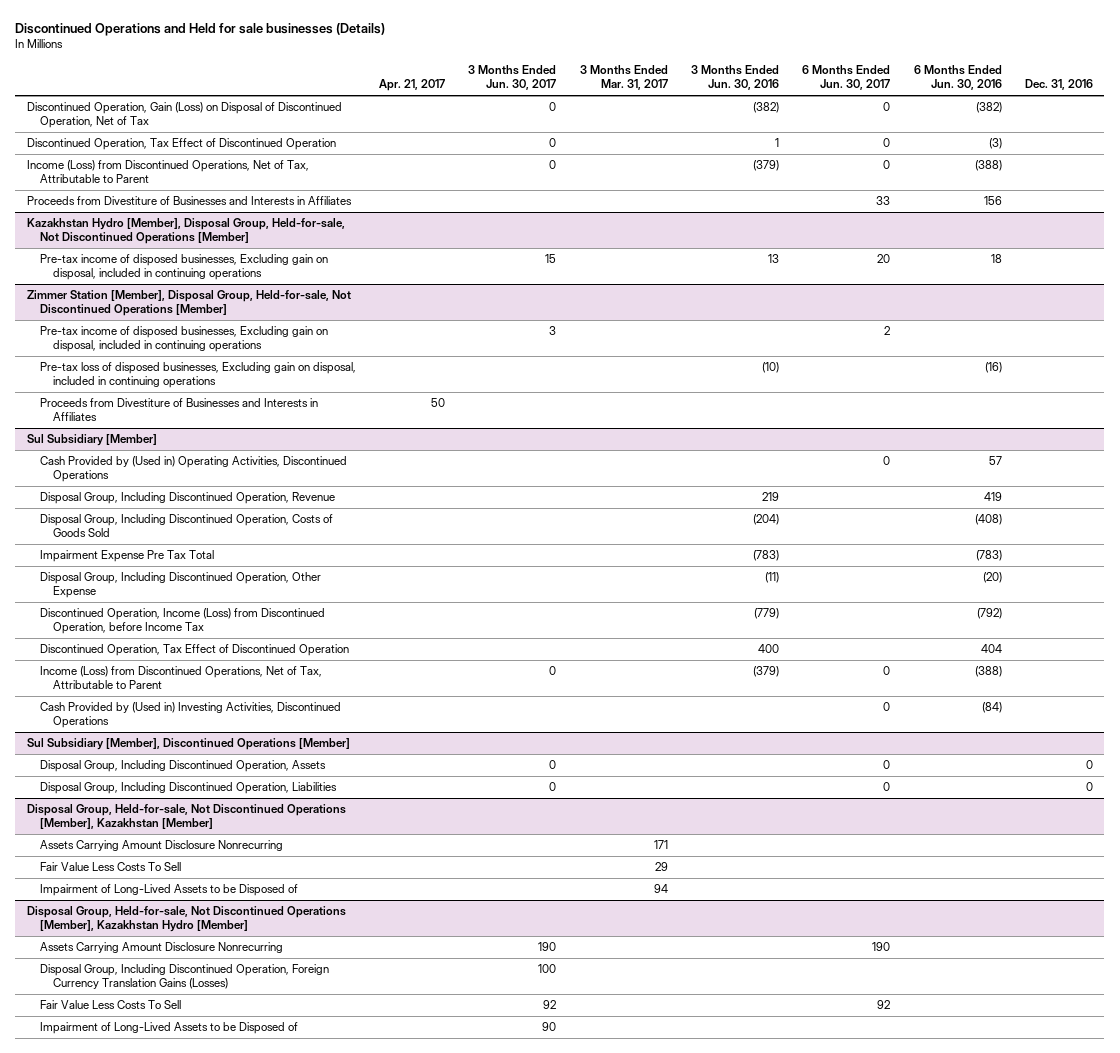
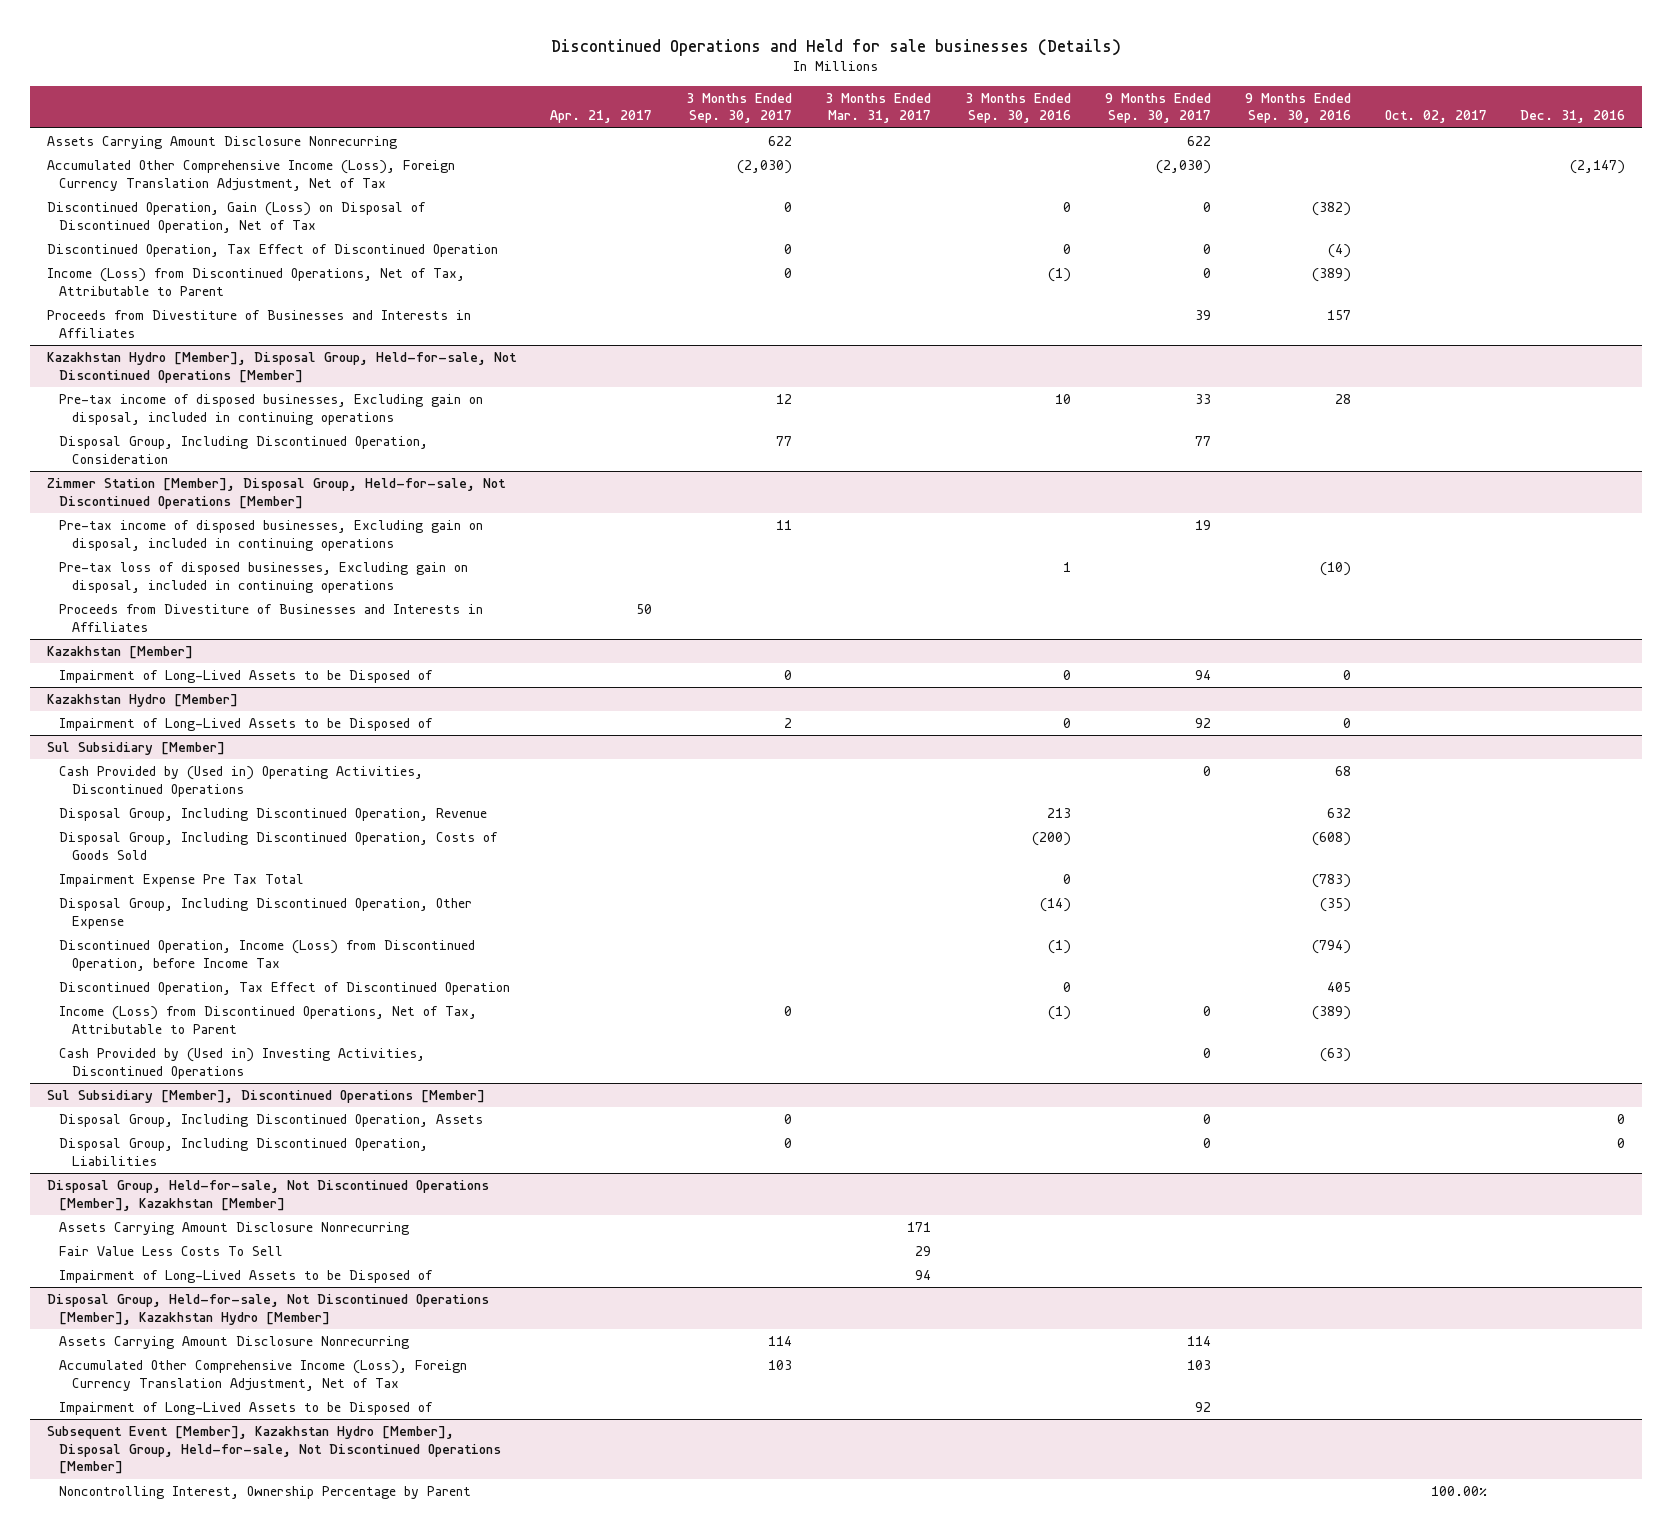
[468,65,557,91] 3 Months Ended Jun. 30, 2017 -> none
[691,65,780,91] 3 Months Ended Jun. 30, 2016 -> none
[802,65,891,91] 6 Months Ended Jun. 30, 2017 -> none
[913,65,1002,91] 6 Months Ended Jun. 30, 2016 -> none
none -> [685,92,792,124] 3 Months Ended Sep. 30, 2017
none -> [965,92,1072,124] 3 Months Ended Sep. 30, 2016
none -> [1104,92,1211,124] 9 Months Ended Sep. 30, 2017
none -> [1244,92,1351,124] 9 Months Ended Sep. 30, 2016
none -> [1384,110,1487,124] Oct. 02, 2017
none -> [47,135,398,149] Assets Carrying Amount Disclosure Nonrecurring
none -> [47,159,456,191] Accumulated Other Comprehensive Income (Loss), Foreign Currency Translation Adjustment, Net of Tax
none -> [59,435,429,464] Disposal Group, Including Discontinued Operation, Consideration
none -> [47,645,194,659] Kazakhstan [Member]
none -> [59,669,434,683] Impairment of Long-Lived Assets to be Disposed of
none -> [47,693,239,707] Kazakhstan Hydro [Member]
none -> [59,717,434,731] Impairment of Long-Lived Assets to be Disposed of
[39,963,329,990] Disposal Group, Including Discontinued Operation, Foreign Currency Translation Gains (Losses) -> none
[39,999,181,1009] Fair Value Less Costs To Sell -> none
none -> [59,1359,468,1391] Accumulated Other Comprehensive Income (Loss), Foreign Currency Translation Adjustment, Net of Tax
none -> [47,1425,502,1475] Subsequent Event [Member], Kazakhstan Hydro [Member], Disposal Group, Held-for-sale, Not Discontinued Operations [Member]
none -> [59,1485,472,1499] Noncontrolling Interest, Ownership Percentage by Parent

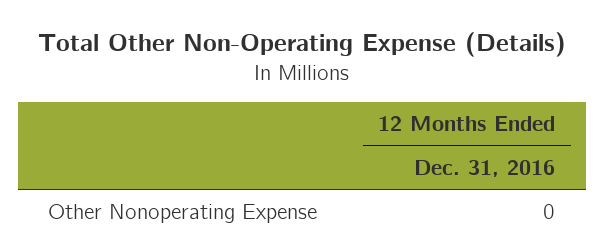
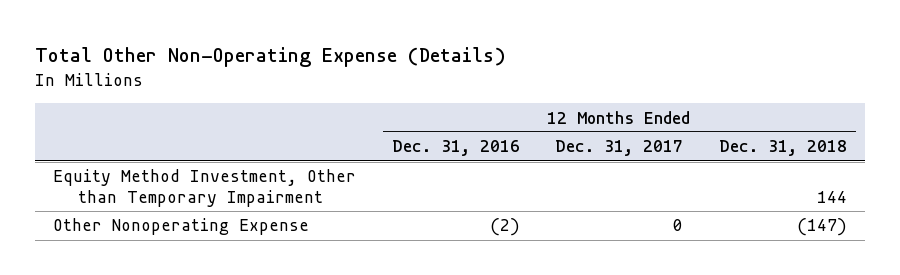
none -> [555,140,684,157] Dec. 31, 2017
none -> [718,140,847,157] Dec. 31, 2018
none -> [53,169,357,207] Equity Method Investment, Other than Temporary Impairment
[543,204,556,220] 0 -> [489,218,520,237] (2)

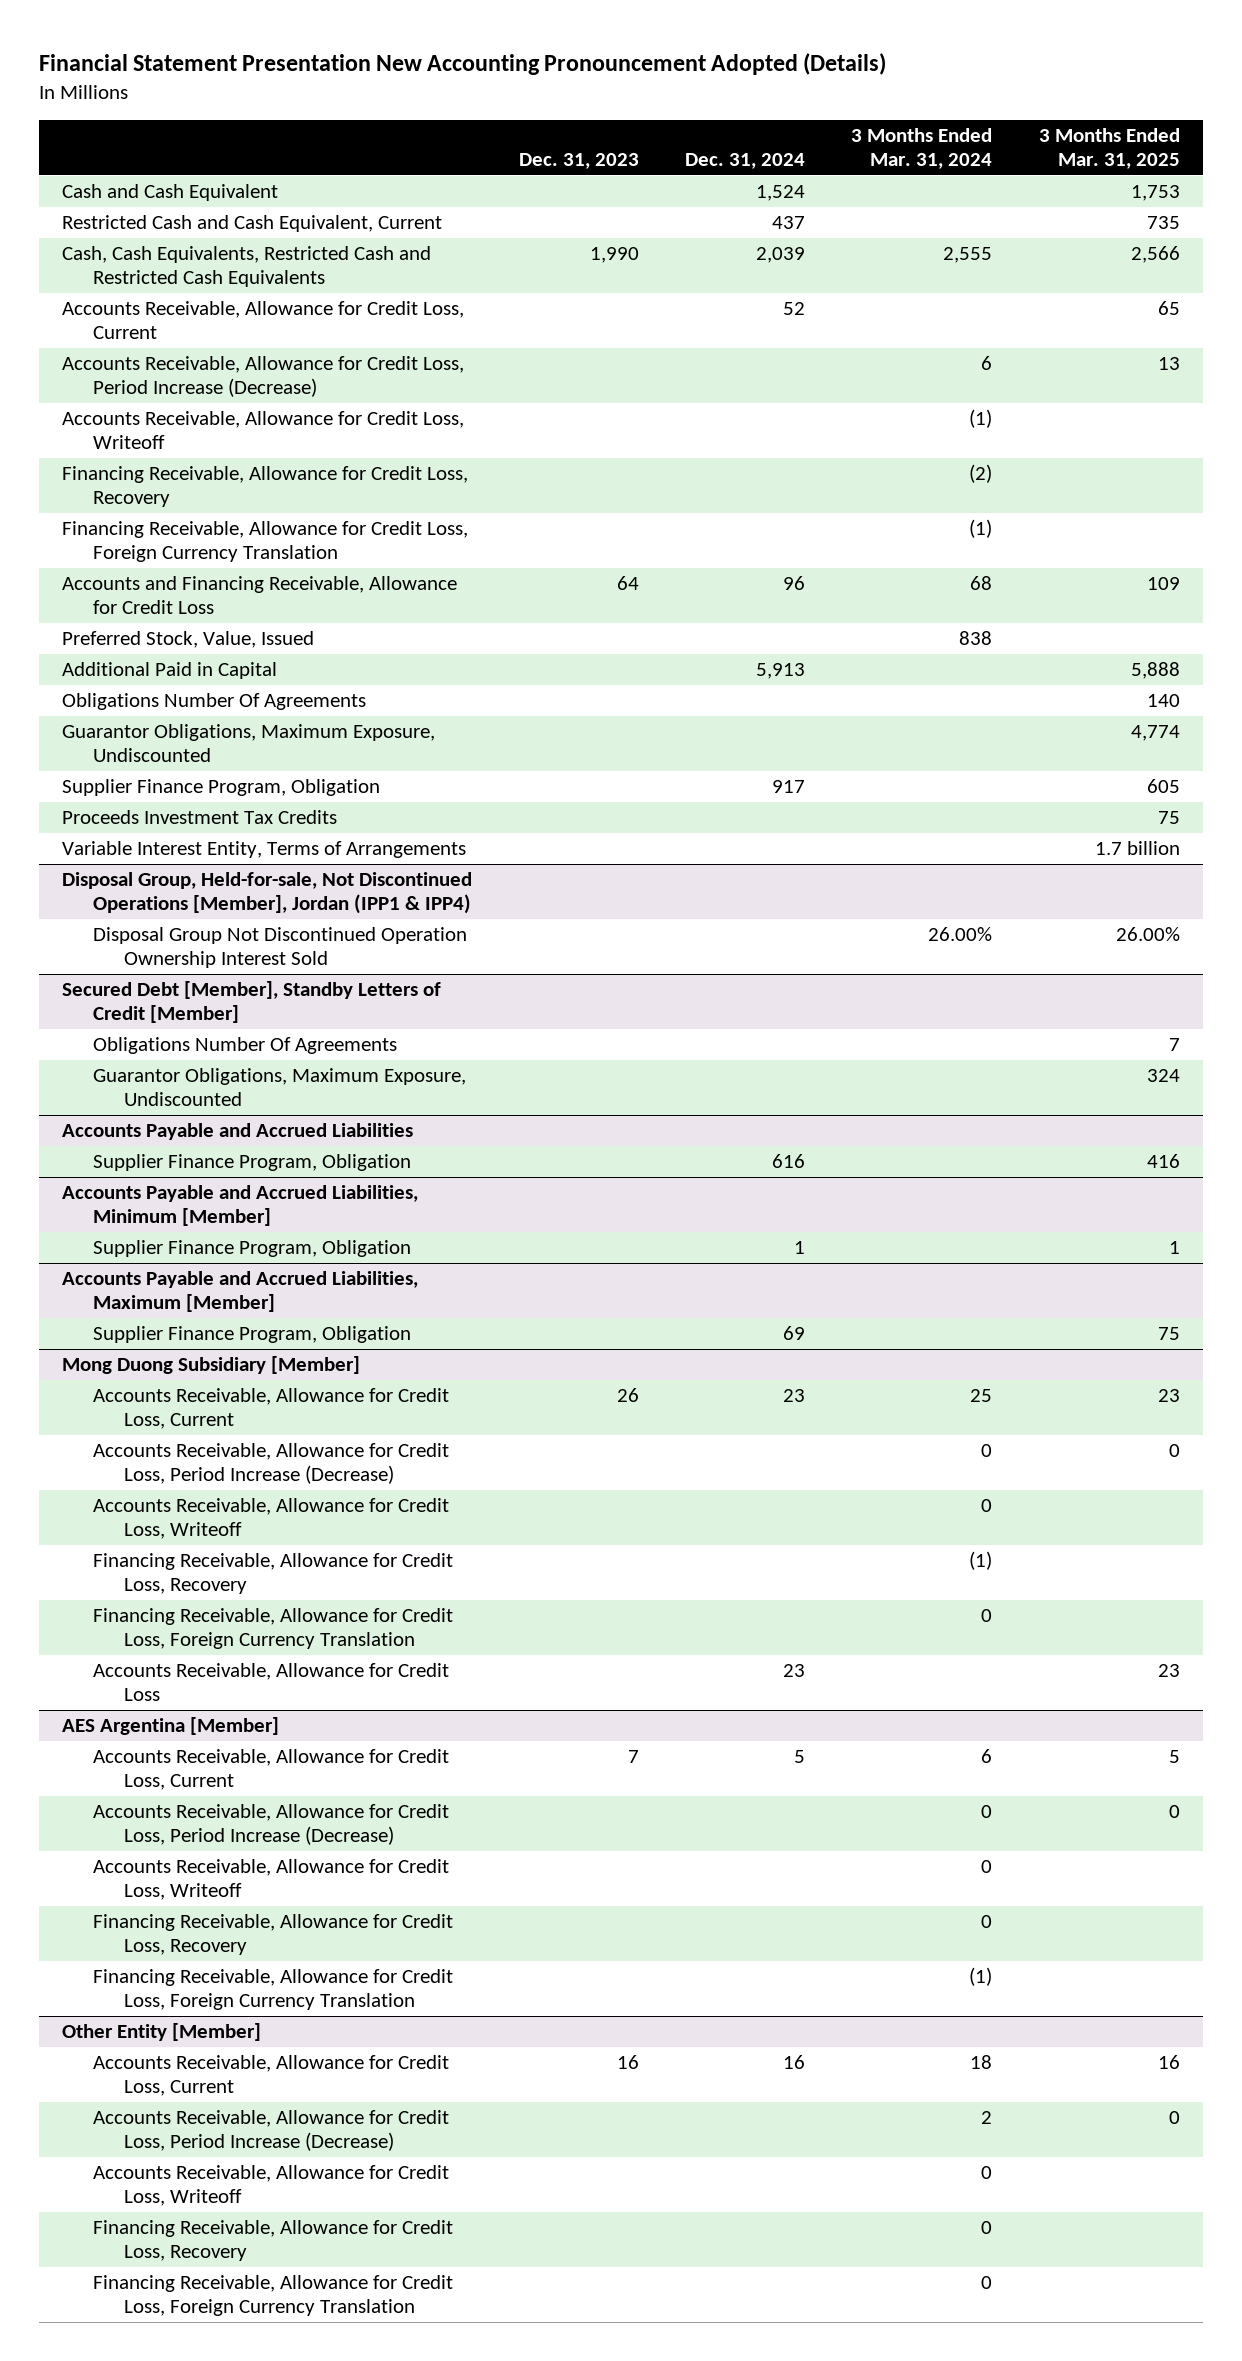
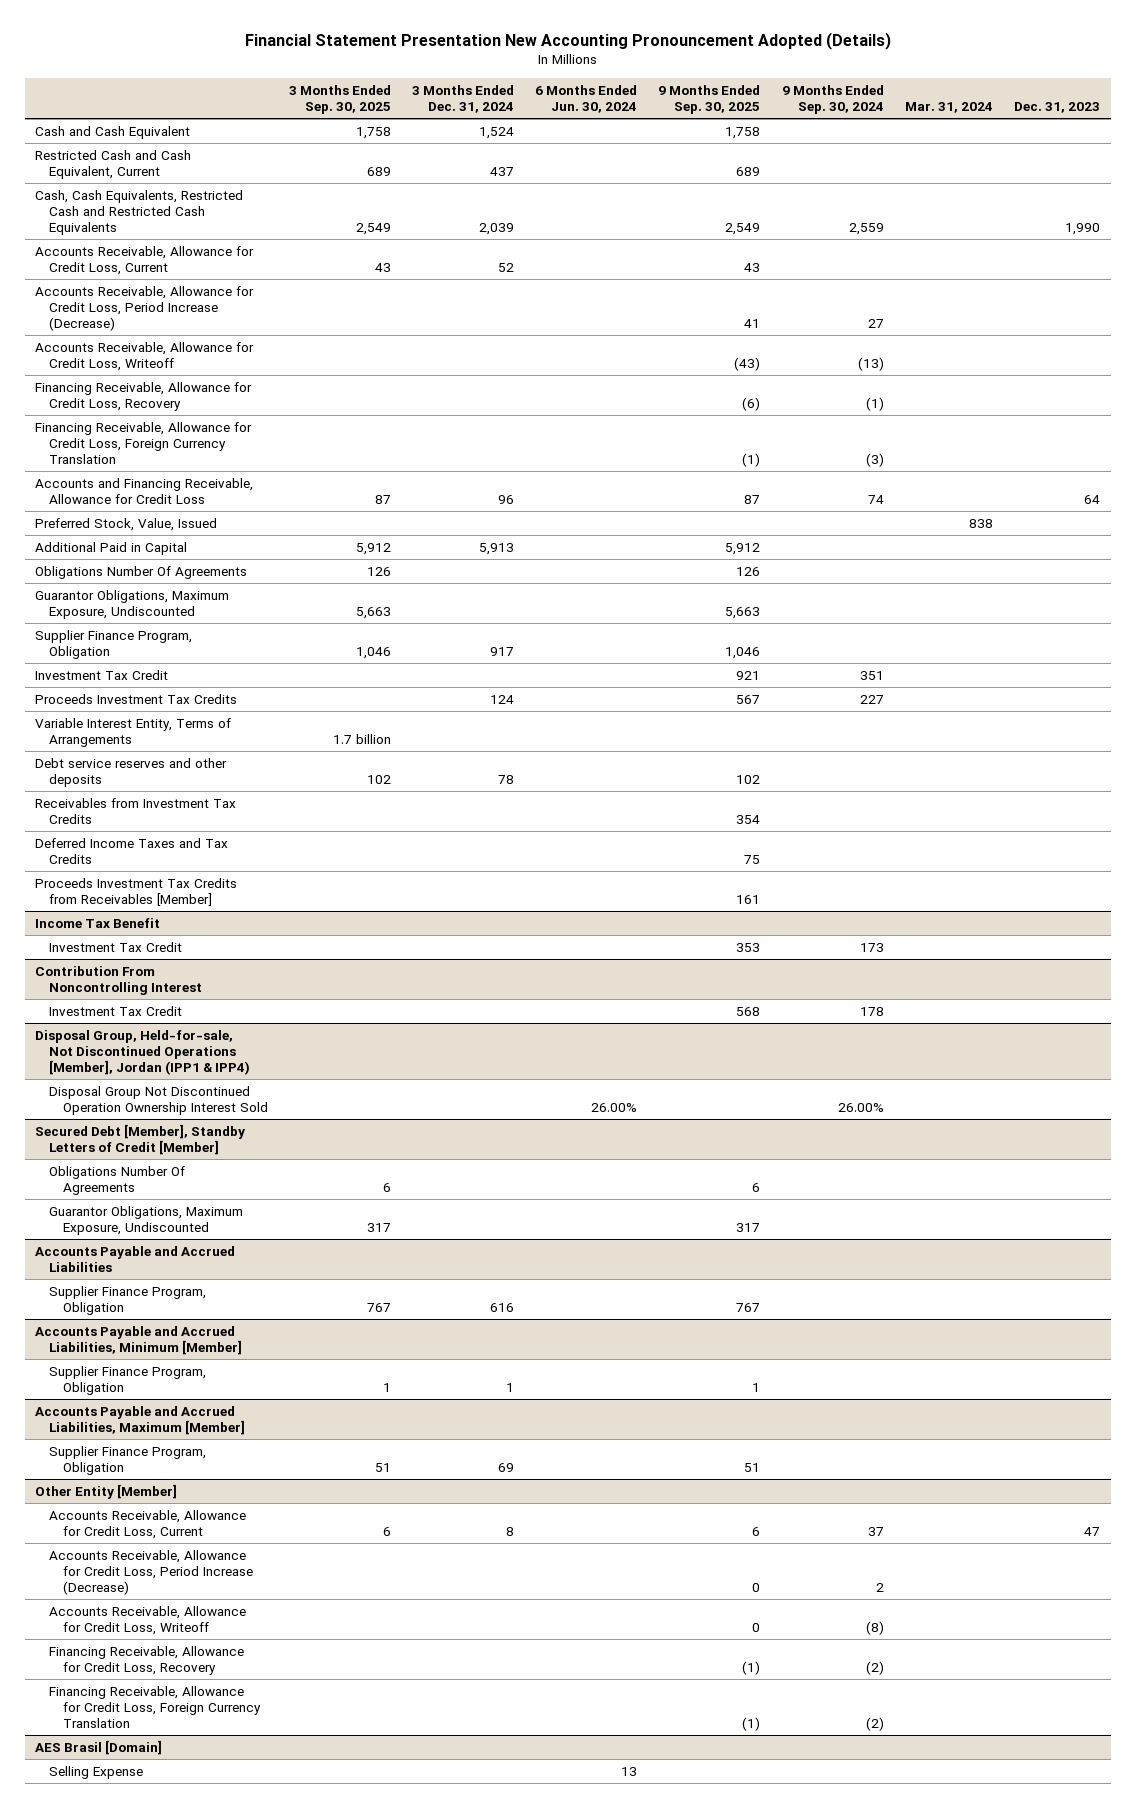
[684,153,805,170] Dec. 31, 2024 -> none
[851,128,993,170] 3 Months Ended Mar. 31, 2024 -> none
[1038,128,1180,170] 3 Months Ended Mar. 31, 2025 -> none
none -> [288,84,391,115] 3 Months Ended Sep. 30, 2025
none -> [412,84,515,114] 3 Months Ended Dec. 31, 2024
none -> [535,84,638,114] 6 Months Ended Jun. 30, 2024
none -> [658,84,761,115] 9 Months Ended Sep. 30, 2025
none -> [781,84,884,115] 9 Months Ended Sep. 30, 2024
none -> [904,102,993,114] Mar. 31, 2024
none -> [35,669,169,680] Investment Tax Credit
none -> [35,757,228,788] Debt service reserves and other deposits
none -> [35,797,237,825] Receivables from Investment Tax Credits
none -> [35,837,229,865] Deferred Income Taxes and Tax Credits
none -> [35,877,238,907] Proceeds Investment Tax Credits from Receivables [Member]
none -> [35,917,161,928] Income Tax Benefit
none -> [48,941,182,952] Investment Tax Credit
none -> [35,965,202,996] Contribution From Noncontrolling Interest
none -> [48,1005,182,1016] Investment Tax Credit
[62,1356,361,1375] Mong Duong Subsidiary [Member] -> none
[92,1388,449,1430] Accounts Receivable, Allowance for Credit Loss, Current -> none
[92,1443,449,1485] Accounts Receivable, Allowance for Credit Loss, Period Increase (Decrease) -> none
[92,1498,449,1540] Accounts Receivable, Allowance for Credit Loss, Writeoff -> none
[92,1553,453,1595] Financing Receivable, Allowance for Credit Loss, Recovery -> none
[92,1608,453,1650] Financing Receivable, Allowance for Credit Loss, Foreign Currency Translation -> none
[92,1663,449,1702] Accounts Receivable, Allowance for Credit Loss -> none
[62,1717,280,1736] AES Argentina [Member] -> none
[92,1749,449,1791] Accounts Receivable, Allowance for Credit Loss, Current -> none
[92,1804,449,1846] Accounts Receivable, Allowance for Credit Loss, Period Increase (Decrease) -> none
[92,1859,449,1901] Accounts Receivable, Allowance for Credit Loss, Writeoff -> none
[92,1914,453,1956] Financing Receivable, Allowance for Credit Loss, Recovery -> none
[92,1969,453,2011] Financing Receivable, Allowance for Credit Loss, Foreign Currency Translation -> none
[616,2055,639,2070] 16 -> [1084,1527,1101,1537] 47
none -> [35,1739,163,1755] AES Brasil [Domain]
none -> [48,1765,143,1779] Selling Expense

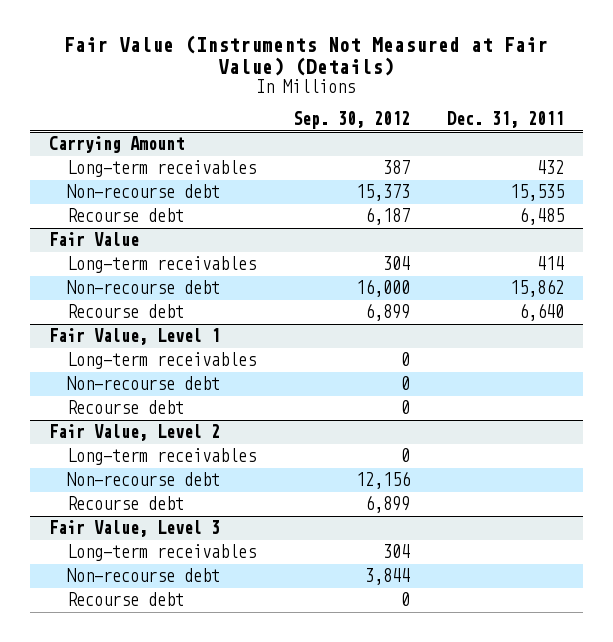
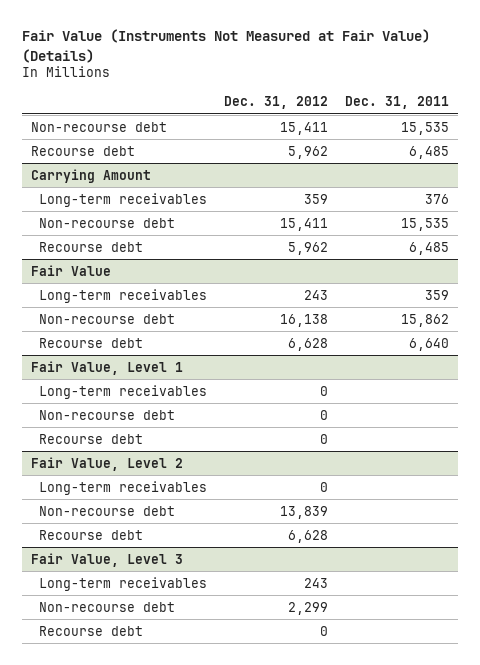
[293,111,411,130] Sep. 30, 2012 -> none
none -> [224,96,329,110] Dec. 31, 2012
none -> [30,121,167,132] Non-recourse debt
none -> [30,145,135,156] Recourse debt
[537,160,565,175] 432 -> [425,193,450,204] 376
[537,256,565,271] 414 -> [425,289,450,300] 359

